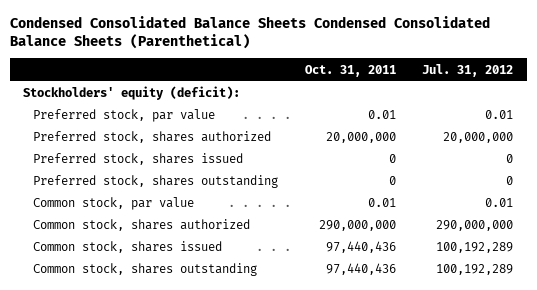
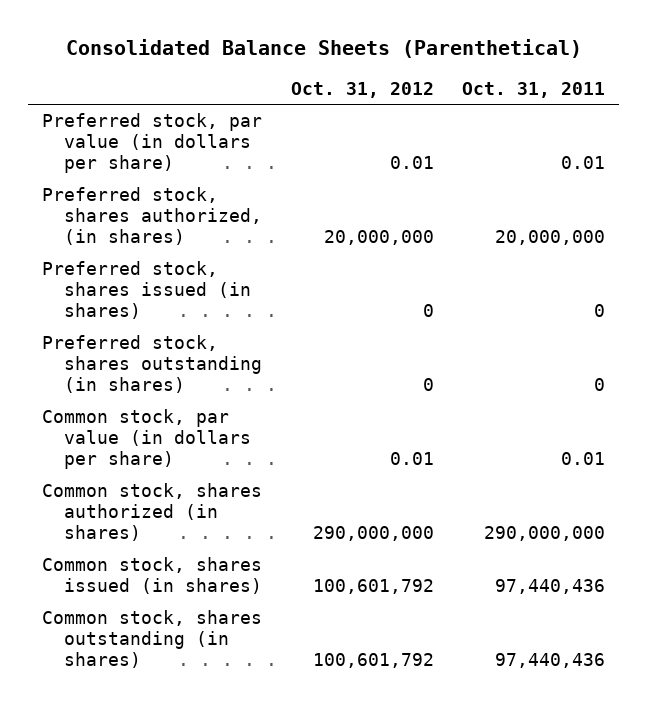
[9,16,490,50] Condensed Consolidated Balance Sheets Condensed Consolidated Balance Sheets (Parenthetical) -> [65,39,582,59] Consolidated Balance Sheets (Parenthetical)
[422,63,514,77] Jul. 31, 2012 -> none
none -> [290,81,434,98] Oct. 31, 2012
[23,86,241,101] Stockholders' equity (deficit): -> none
[32,109,215,123] Preferred stock, par value -> [42,113,263,174] Preferred stock, par value (in dollars per share)
[32,131,271,144] Preferred stock, shares authorized -> [42,187,263,246] Preferred stock, shares authorized, (in shares)
[32,153,243,166] Preferred stock, shares issued -> [42,261,252,320] Preferred stock, shares issued (in shares)
[32,175,278,189] Preferred stock, shares outstanding -> [42,335,263,394] Preferred stock, shares outstanding (in shares)
[32,197,194,211] Common stock, par value -> [42,409,252,470] Common stock, par value (in dollars per share)
[32,219,250,232] Common stock, shares authorized -> [42,483,263,542] Common stock, shares authorized (in shares)
[32,241,222,254] Common stock, shares issued -> [42,557,263,595] Common stock, shares issued (in shares)
[32,263,257,277] Common stock, shares outstanding -> [42,610,263,669] Common stock, shares outstanding (in shares)

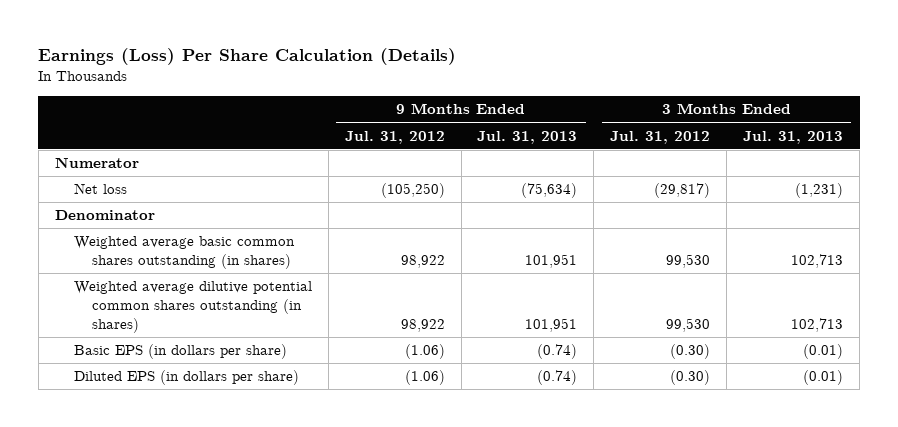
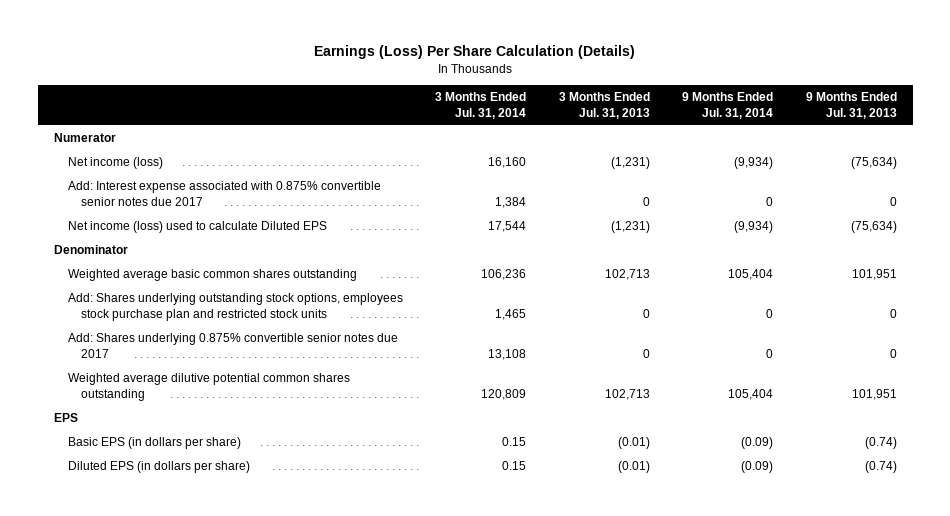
[344,130,445,144] Jul. 31, 2012 -> none
[610,130,711,144] Jul. 31, 2012 -> none
none -> [435,92,527,119] 3 Months Ended Jul. 31, 2014
none -> [682,92,774,119] 9 Months Ended Jul. 31, 2014
[73,183,127,195] Net loss -> [67,157,163,170] Net income (loss)
none -> [67,181,381,207] Add: Interest expense associated with 0.875% convertible senior notes due 2017
none -> [67,221,327,234] Net income (loss) used to calculate Diluted EPS
[73,236,295,270] Weighted average basic common shares outstanding (in shares) -> [67,269,357,282] Weighted average basic common shares outstanding
none -> [67,293,403,322] Add: Shares underlying outstanding stock options, employees stock purchase plan and restricted stock units
none -> [67,333,398,359] Add: Shares underlying 0.875% convertible senior notes due 2017
[73,281,312,334] Weighted average dilutive potential common shares outstanding (in shares) -> [67,373,350,402] Weighted average dilutive potential common shares outstanding
none -> [53,413,78,423] EPS

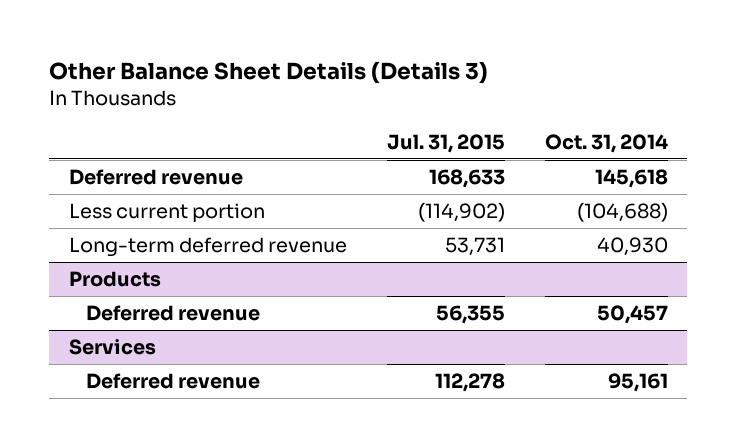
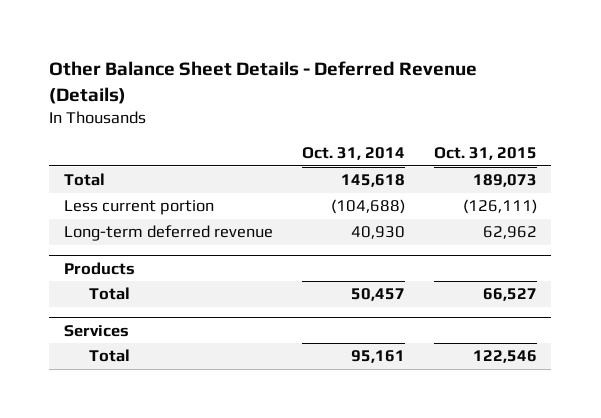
[49,61,489,85] Other Balance Sheet Details (Details 3) -> [49,61,478,104] Other Balance Sheet Details - Deferred Revenue (Details)
[386,133,505,153] Jul. 31, 2015 -> none
none -> [433,147,537,161] Oct. 31, 2015
[69,168,244,185] Deferred revenue -> [63,173,105,187] Total
[85,304,260,321] Deferred revenue -> [88,287,130,301] Total
[85,372,260,389] Deferred revenue -> [88,349,130,363] Total

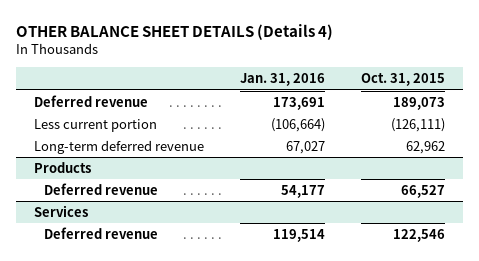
[49,61,478,104] Other Balance Sheet Details - Deferred Revenue (Details) -> [16,23,334,40] OTHER BALANCE SHEET DETAILS (Details 4)
[301,147,405,161] Oct. 31, 2014 -> none
none -> [240,73,326,87] Jan. 31, 2016
[63,173,105,187] Total -> [34,94,149,107] Deferred revenue
[88,287,130,301] Total -> [44,182,159,195] Deferred revenue
[88,349,130,363] Total -> [44,226,159,239] Deferred revenue

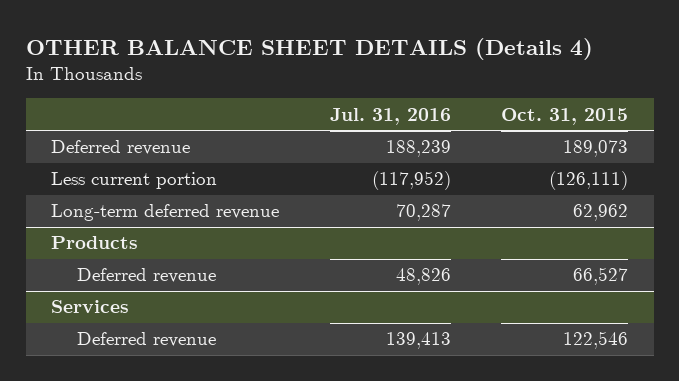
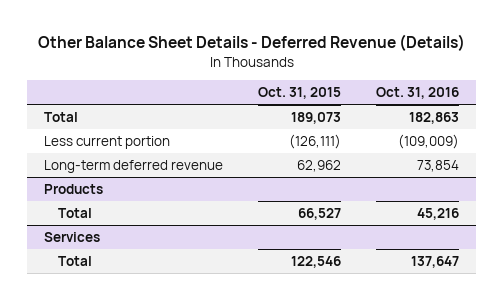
[25,37,593,60] OTHER BALANCE SHEET DETAILS (Details 4) -> [37,34,465,52] Other Balance Sheet Details - Deferred Revenue (Details)
[329,107,451,125] Jul. 31, 2016 -> none
none -> [375,87,459,100] Oct. 31, 2016
[50,140,190,156] Deferred revenue -> [44,111,79,122] Total
[76,268,216,284] Deferred revenue -> [57,207,92,218] Total
[76,332,216,348] Deferred revenue -> [57,255,92,266] Total

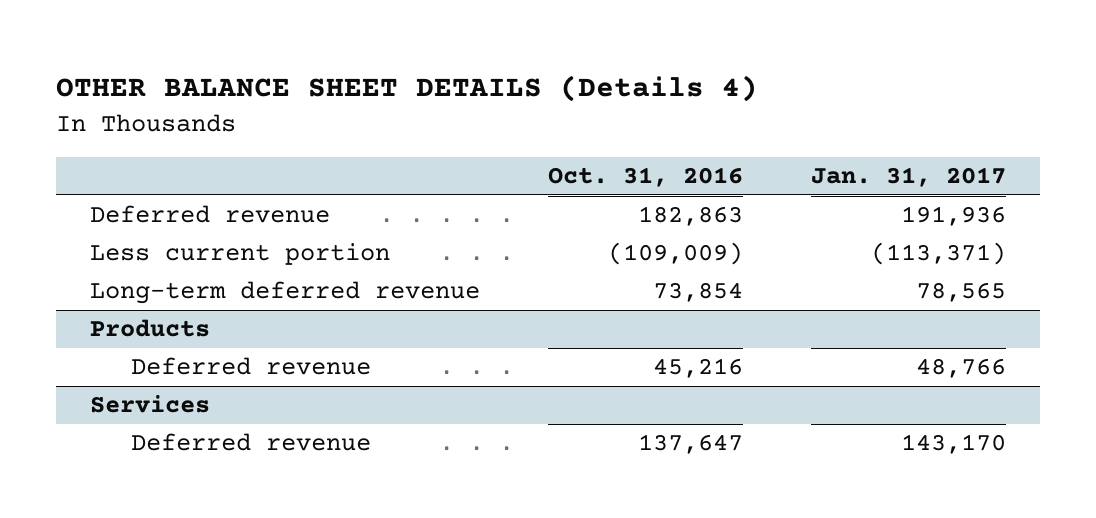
[37,34,465,52] Other Balance Sheet Details - Deferred Revenue (Details) -> [56,75,759,103] OTHER BALANCE SHEET DETAILS (Details 4)
[258,87,342,100] Oct. 31, 2015 -> none
none -> [810,167,1006,188] Jan. 31, 2017
[44,111,79,122] Total -> [90,205,331,224] Deferred revenue
[57,207,92,218] Total -> [130,357,371,376] Deferred revenue
[57,255,92,266] Total -> [130,433,371,452] Deferred revenue

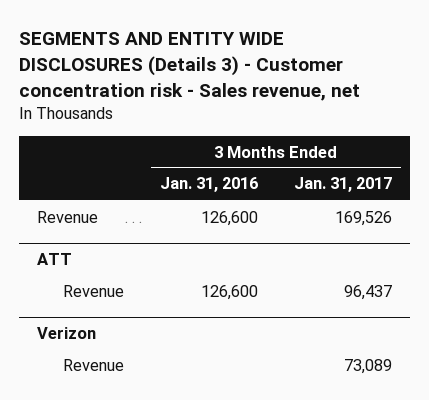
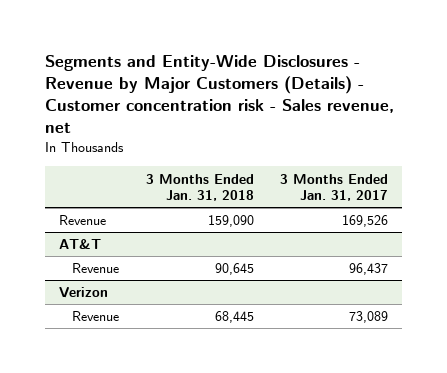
[18,31,360,101] SEGMENTS AND ENTITY WIDE DISCLOSURES (Details 3) - Customer concentration risk - Sales revenue, net -> [45,55,395,134] Segments and Entity-Wide Disclosures - Revenue by Major Customers (Details) - Customer concentration risk - Sales revenue, net
[159,177,258,193] Jan. 31, 2016 -> none
none -> [145,173,254,202] 3 Months Ended Jan. 31, 2018
[36,253,72,266] ATT -> [58,239,101,250] AT&T

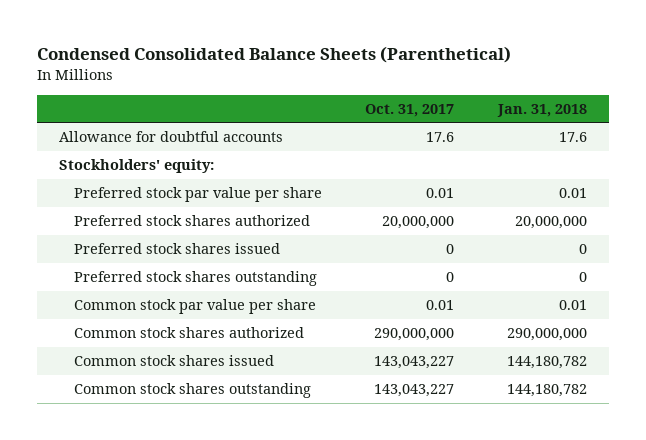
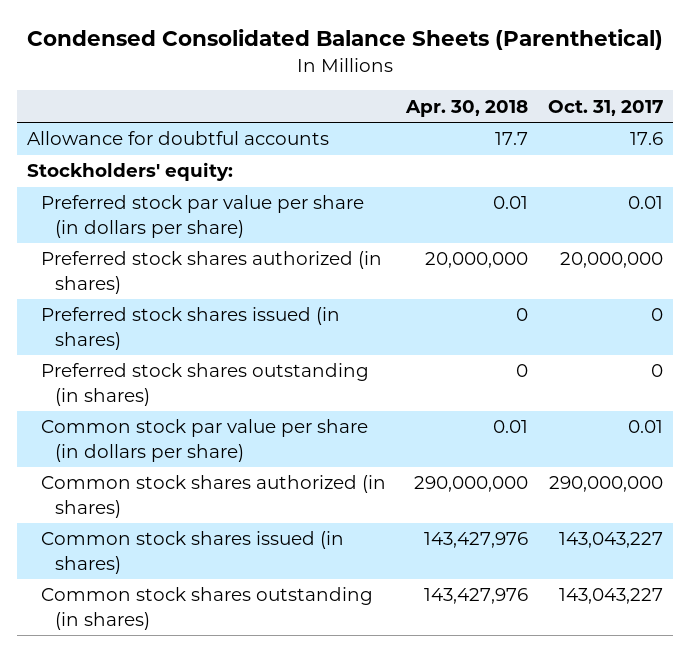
[496,103,587,117] Jan. 31, 2018 -> none
none -> [405,99,529,117] Apr. 30, 2018
[73,187,322,203] Preferred stock par value per share -> [41,195,365,238] Preferred stock par value per share (in dollars per share)
[73,215,310,227] Preferred stock shares authorized -> [41,251,383,294] Preferred stock shares authorized (in shares)
[73,243,280,255] Preferred stock shares issued -> [41,307,341,350] Preferred stock shares issued (in shares)
[73,271,317,287] Preferred stock shares outstanding -> [41,363,370,406] Preferred stock shares outstanding (in shares)
[73,299,316,315] Common stock par value per share -> [41,419,369,462] Common stock par value per share (in dollars per share)
[73,327,304,339] Common stock shares authorized -> [41,475,387,518] Common stock shares authorized (in shares)
[73,355,274,367] Common stock shares issued -> [41,531,345,574] Common stock shares issued (in shares)
[73,383,311,399] Common stock shares outstanding -> [41,587,374,630] Common stock shares outstanding (in shares)

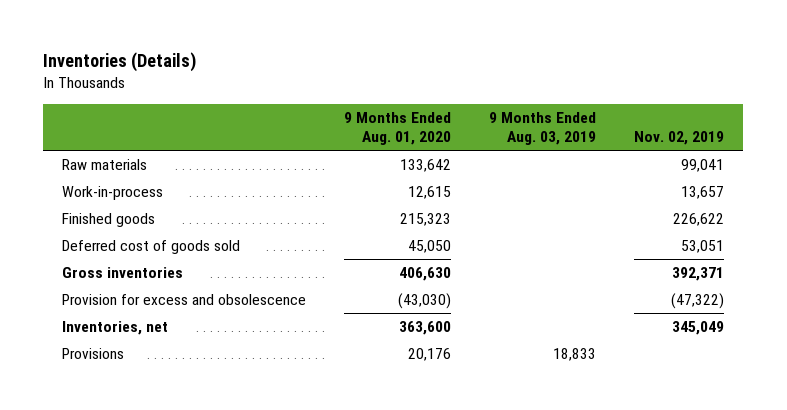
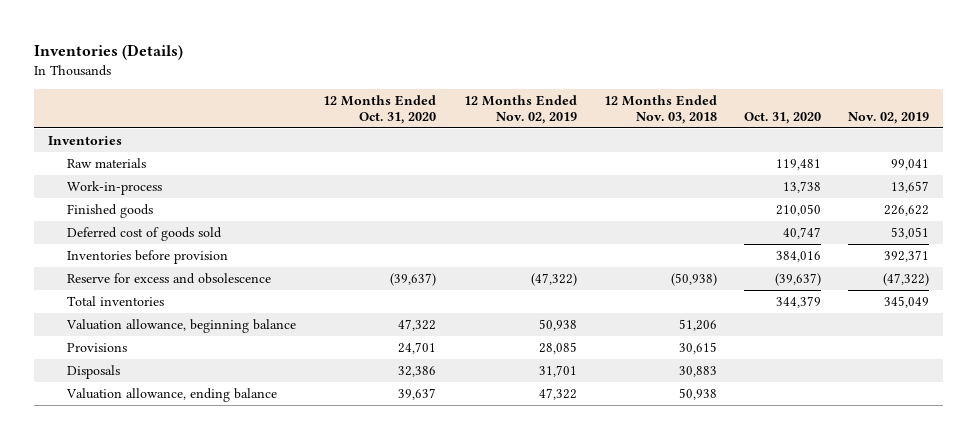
[344,111,452,145] 9 Months Ended Aug. 01, 2020 -> none
[489,111,597,145] 9 Months Ended Aug. 03, 2019 -> none
none -> [323,94,437,124] 12 Months Ended Oct. 31, 2020
none -> [463,94,577,124] 12 Months Ended Nov. 02, 2019
none -> [603,94,717,124] 12 Months Ended Nov. 03, 2018
none -> [744,111,822,124] Oct. 31, 2020
none -> [47,136,122,146] Inventories
[62,267,184,279] Gross inventories -> [67,250,229,265] Inventories before provision
[62,294,307,306] Provision for excess and obsolescence -> [67,273,272,285] Reserve for excess and obsolescence
[62,321,169,336] Inventories, net -> [67,296,165,307] Total inventories
none -> [66,319,297,334] Valuation allowance, beginning balance
none -> [67,365,121,380] Disposals
none -> [66,388,278,403] Valuation allowance, ending balance

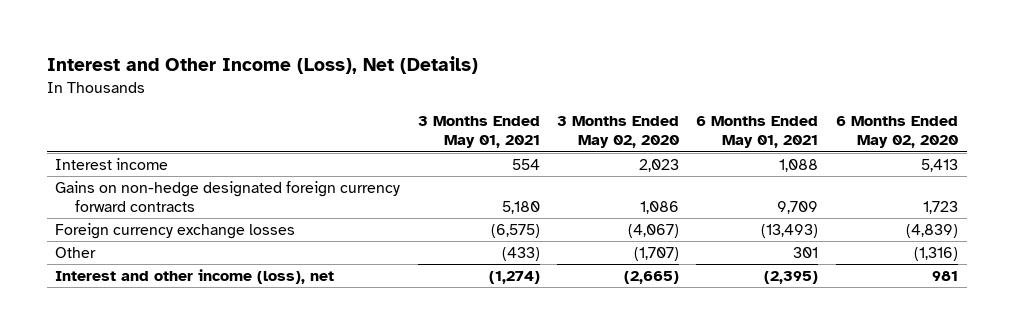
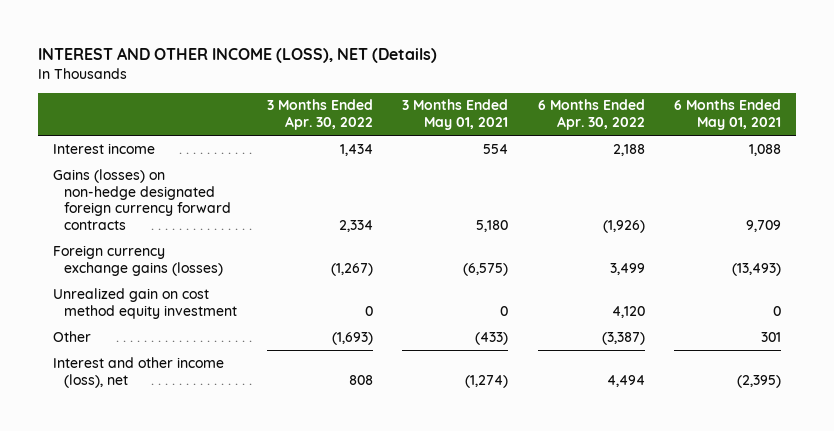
[46,56,478,75] Interest and Other Income (Loss), Net (Details) -> [38,46,438,63] INTEREST AND OTHER INCOME (LOSS), NET (Details)
[557,116,680,149] 3 Months Ended May 02, 2020 -> none
[835,116,958,149] 6 Months Ended May 02, 2020 -> none
none -> [266,99,373,131] 3 Months Ended Apr. 30, 2022
none -> [537,99,645,131] 6 Months Ended Apr. 30, 2022
[55,181,401,213] Gains on non-hedge designated foreign currency forward contracts -> [52,168,232,231] Gains (losses) on non-hedge designated foreign currency forward contracts
[55,223,296,240] Foreign currency exchange losses -> [52,244,224,276] Foreign currency exchange gains (losses)
none -> [52,287,238,319] Unrealized gain on cost method equity investment

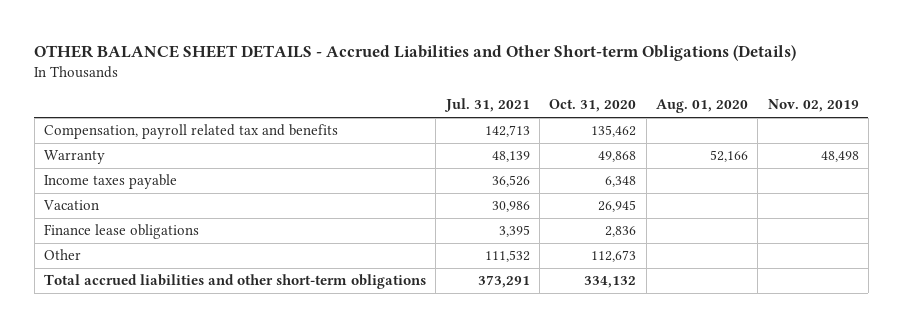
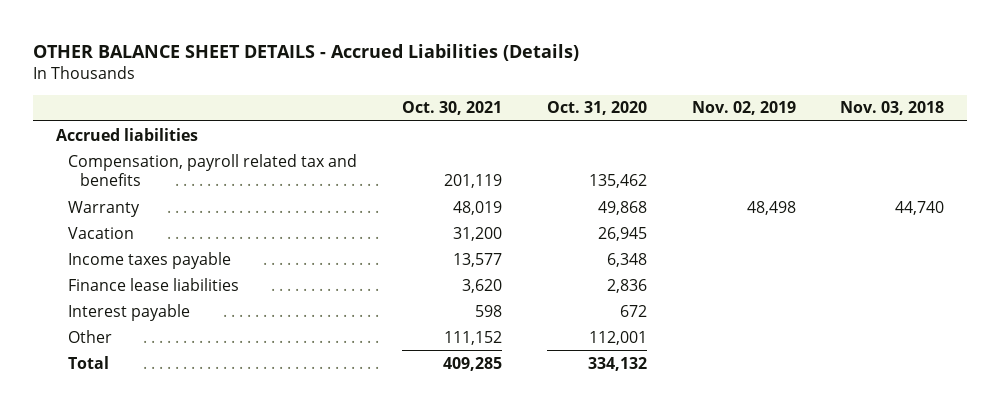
[34,45,797,62] OTHER BALANCE SHEET DETAILS - Accrued Liabilities and Other Short-term Obligations (Details) -> [33,43,580,61] OTHER BALANCE SHEET DETAILS - Accrued Liabilities (Details)
[443,98,530,113] Jul. 31, 2021 -> none
[655,99,748,114] Aug. 01, 2020 -> none
none -> [401,101,502,116] Oct. 30, 2021
none -> [840,101,945,116] Nov. 03, 2018
none -> [55,127,198,141] Accrued liabilities
[44,174,178,190] Income taxes payable -> [67,251,231,269] Income taxes payable
[44,224,200,240] Finance lease obligations -> [67,277,239,291] Finance lease liabilities
none -> [67,303,190,321] Interest payable
[591,250,637,263] 112,673 -> [588,330,647,345] 112,001
[44,274,427,290] Total accrued liabilities and other short-term obligations -> [67,355,109,369] Total

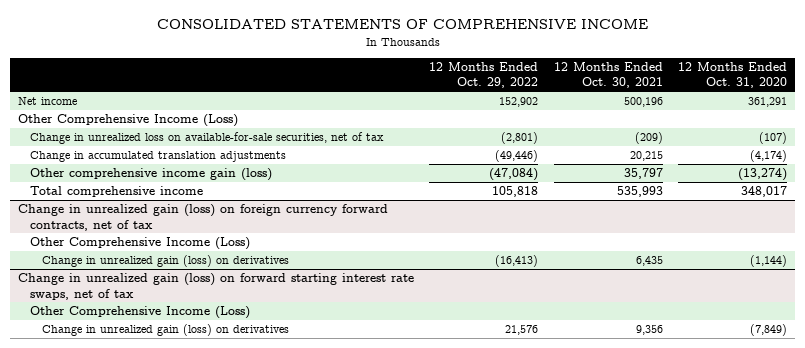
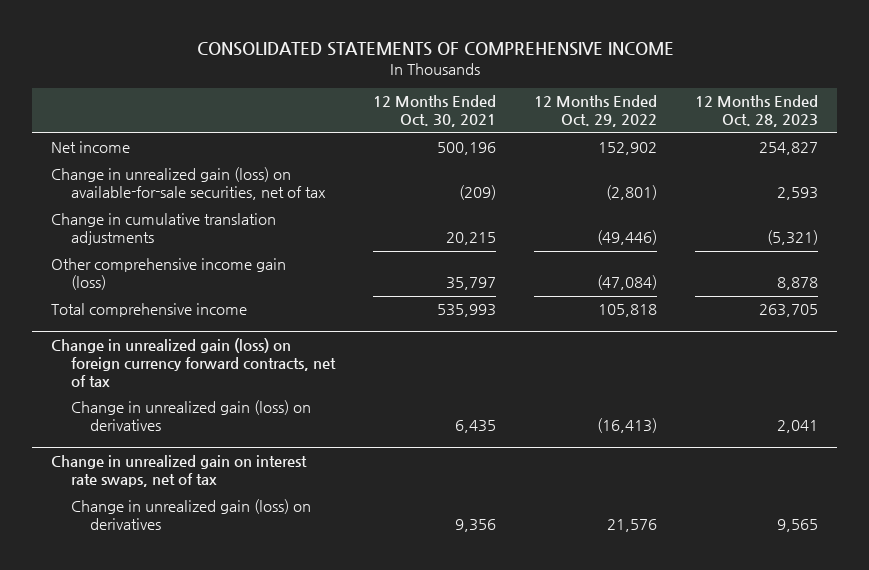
[678,62,788,89] 12 Months Ended Oct. 31, 2020 -> none
none -> [695,95,819,128] 12 Months Ended Oct. 28, 2023
[18,114,239,128] Other Comprehensive Income (Loss) -> none
[30,132,385,145] Change in unrealized loss on available-for-sale securities, net of tax -> [51,167,326,201] Change in unrealized gain (loss) on available-for-sale securities, net of tax
[30,151,287,163] Change in accumulated translation adjustments -> [51,213,277,246] Change in cumulative translation adjustments
[30,237,251,251] Other Comprehensive Income (Loss) -> none
[30,306,251,320] Other Comprehensive Income (Loss) -> none
[18,273,415,300] Change in unrealized gain (loss) on forward starting interest rate swaps, net of tax -> [51,455,308,488] Change in unrealized gain on interest rate swaps, net of tax

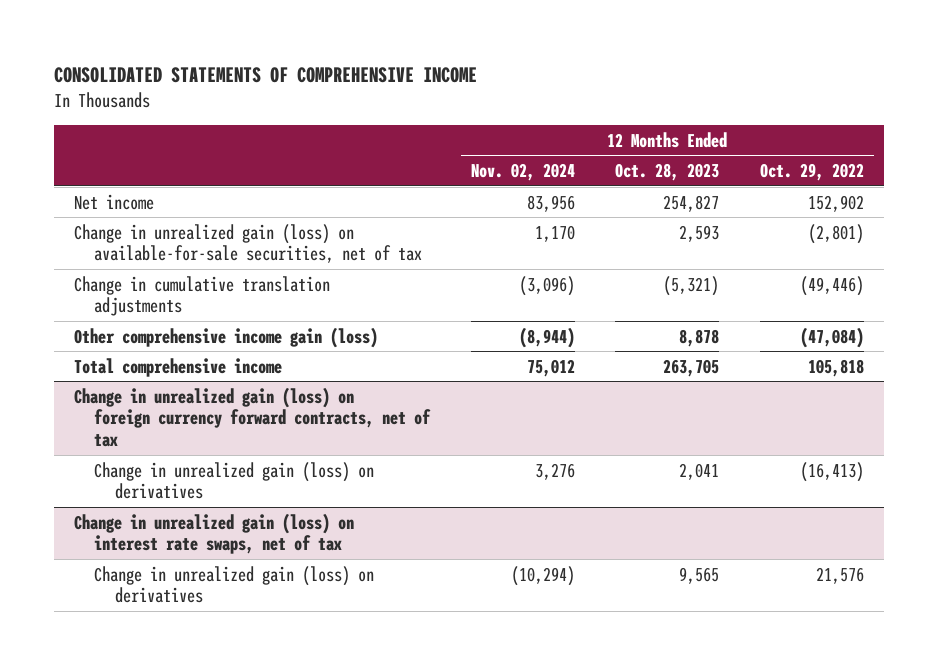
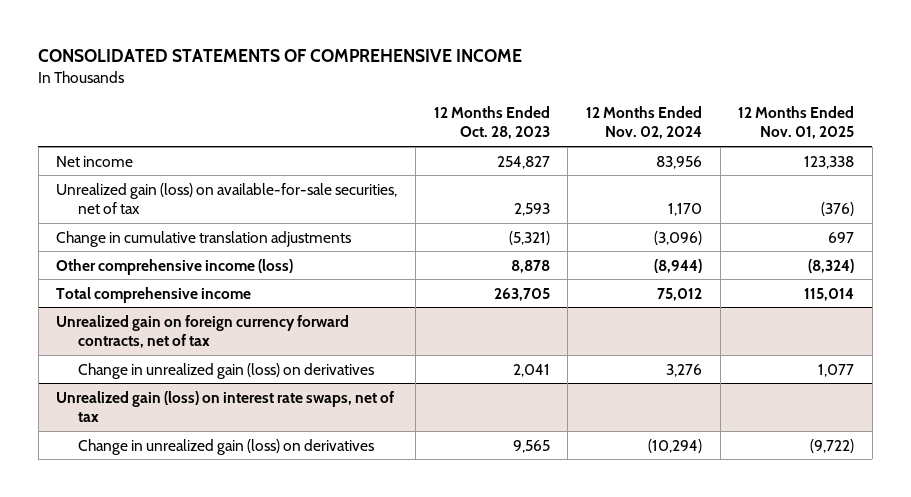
[759,162,864,181] Oct. 29, 2022 -> none
none -> [738,105,855,140] 12 Months Ended Nov. 01, 2025
[74,223,423,264] Change in unrealized gain (loss) on available-for-sale securities, net of tax -> [56,182,398,215] Unrealized gain (loss) on available-for-sale securities, net of tax
[74,326,379,348] Other comprehensive income gain (loss) -> [56,258,294,275] Other comprehensive income (loss)
[74,386,432,448] Change in unrealized gain (loss) on foreign currency forward contracts, net of tax -> [56,314,350,349] Unrealized gain on foreign currency forward contracts, net of tax
[74,512,355,555] Change in unrealized gain (loss) on interest rate swaps, net of tax -> [56,390,395,423] Unrealized gain (loss) on interest rate swaps, net of tax

